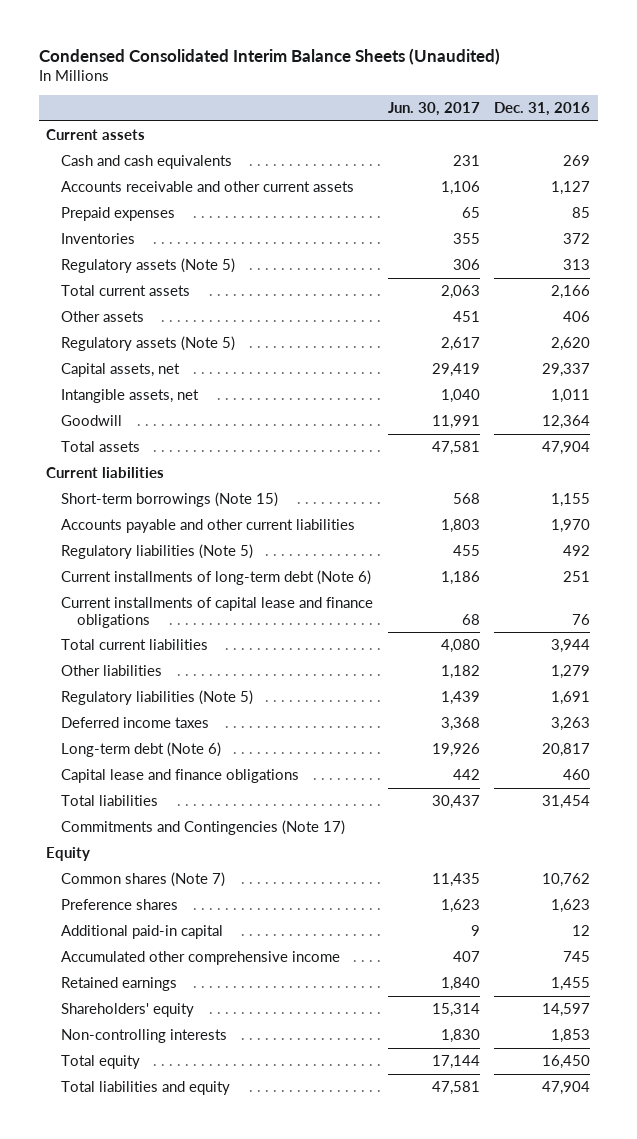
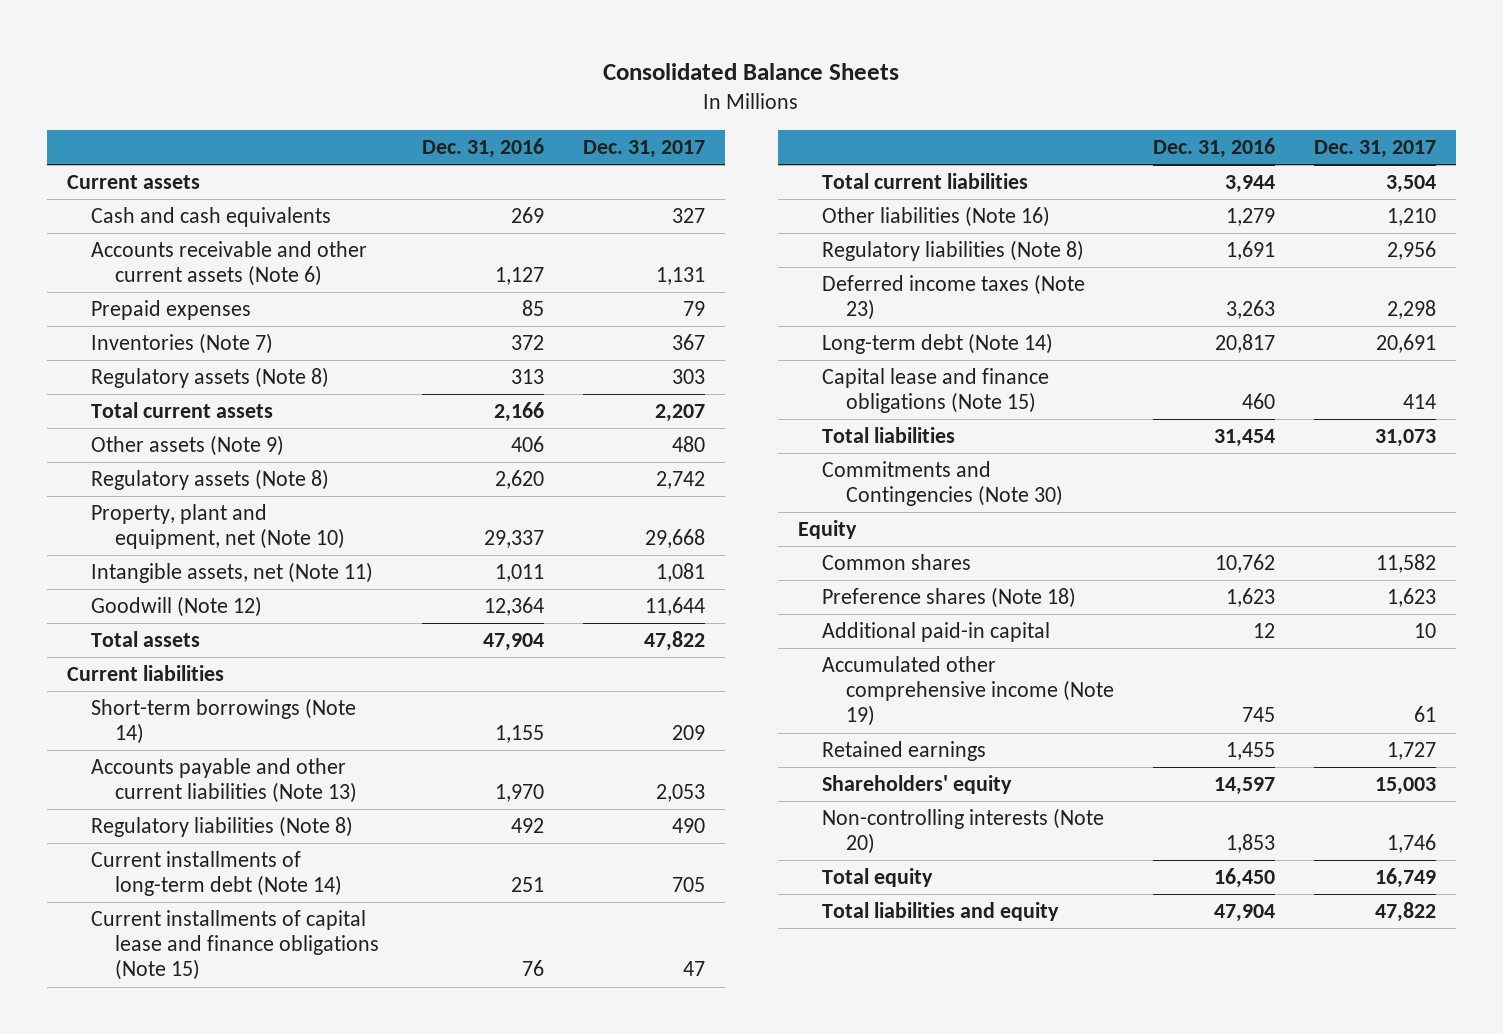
[39,47,501,65] Condensed Consolidated Interim Balance Sheets (Unaudited) -> [603,63,900,81] Consolidated Balance Sheets
[387,102,480,117] Jun. 30, 2017 -> none
none -> [583,140,706,159] Dec. 31, 2017
[61,181,355,193] Accounts receivable and other current assets -> [90,241,367,287] Accounts receivable and other current assets (Note 6)
[61,233,136,245] Inventories -> [90,333,273,355] Inventories (Note 7)
[61,258,236,274] Regulatory assets (Note 5) -> [90,367,329,389] Regulatory assets (Note 8)
[61,311,145,323] Other assets -> [90,435,284,457] Other assets (Note 9)
[61,336,236,352] Regulatory assets (Note 5) -> [90,469,329,491] Regulatory assets (Note 8)
[61,363,181,378] Capital assets, net -> [90,504,346,550] Property, plant and equipment, net (Note 10)
[61,389,200,404] Intangible assets, net -> [90,562,373,584] Intangible assets, net (Note 11)
[61,415,123,427] Goodwill -> [90,596,262,618] Goodwill (Note 12)
[61,492,279,508] Short-term borrowings (Note 15) -> [90,698,356,745] Short-term borrowings (Note 14)
[61,519,356,534] Accounts payable and other current liabilities -> [90,758,358,804] Accounts payable and other current liabilities (Note 13)
[61,544,254,560] Regulatory liabilities (Note 5) -> [90,816,353,838] Regulatory liabilities (Note 8)
[61,570,372,586] Current installments of long-term debt (Note 6) -> [90,851,343,897] Current installments of long-term debt (Note 14)
[61,597,374,628] Current installments of capital lease and finance obligations -> [90,910,380,981] Current installments of capital lease and finance obligations (Note 15)
[61,665,163,677] Other liabilities -> [821,206,1050,228] Other liabilities (Note 16)
[61,690,254,706] Regulatory liabilities (Note 5) -> [821,240,1084,262] Regulatory liabilities (Note 8)
[61,717,210,729] Deferred income taxes -> [821,274,1085,321] Deferred income taxes (Note 23)
[61,742,222,758] Long-term debt (Note 6) -> [821,333,1053,355] Long-term debt (Note 14)
[61,769,300,784] Capital lease and finance obligations -> [821,368,1049,414] Capital lease and finance obligations (Note 15)
[61,820,346,836] Commitments and Contingencies (Note 17) -> [821,461,1064,507] Commitments and Contingencies (Note 30)
[61,872,226,888] Common shares (Note 7) -> [821,554,971,571] Common shares
[61,899,179,911] Preference shares -> [821,587,1076,609] Preference shares (Note 18)
[61,951,341,966] Accumulated other comprehensive income -> [821,656,1115,727] Accumulated other comprehensive income (Note 19)
[61,1029,228,1044] Non-controlling interests -> [821,808,1104,855] Non-controlling interests (Note 20)

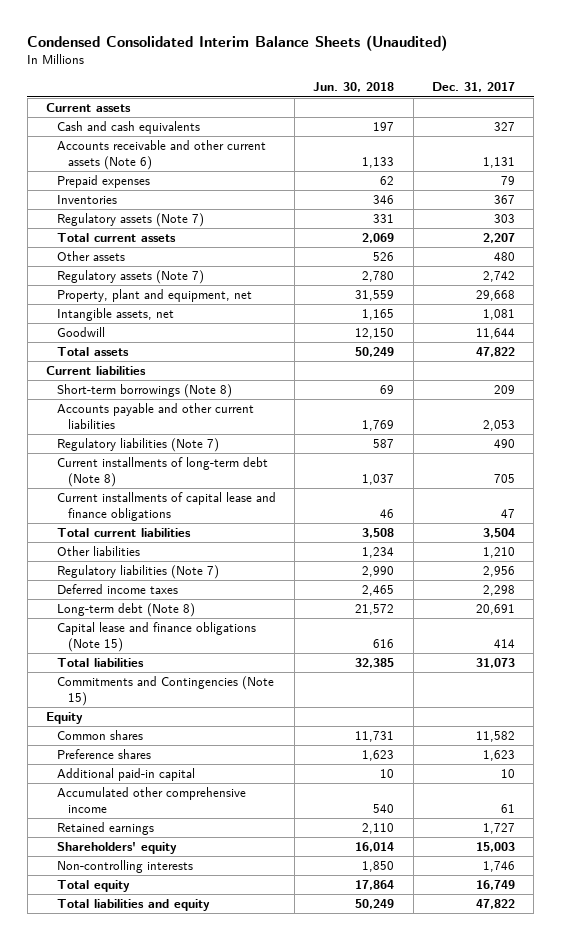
[603,63,900,81] Consolidated Balance Sheets -> [27,35,448,52] Condensed Consolidated Interim Balance Sheets (Unaudited)
[422,138,545,159] Dec. 31, 2016 -> none
none -> [313,82,395,93] Jun. 30, 2018
[90,333,273,355] Inventories (Note 7) -> [56,195,117,205] Inventories
[90,367,329,389] Regulatory assets (Note 8) -> [56,213,204,228] Regulatory assets (Note 7)
[90,435,284,457] Other assets (Note 9) -> [56,251,125,262] Other assets
[90,469,329,491] Regulatory assets (Note 8) -> [56,270,204,285] Regulatory assets (Note 7)
[90,504,346,550] Property, plant and equipment, net (Note 10) -> [56,289,252,303] Property, plant and equipment, net
[90,562,373,584] Intangible assets, net (Note 11) -> [56,308,174,322] Intangible assets, net
[90,596,262,618] Goodwill (Note 12) -> [56,327,105,338] Goodwill
[90,698,356,745] Short-term borrowings (Note 14) -> [56,384,232,399] Short-term borrowings (Note 8)
[90,758,358,804] Accounts payable and other current liabilities (Note 13) -> [56,403,254,429] Accounts payable and other current liabilities
[90,816,353,838] Regulatory liabilities (Note 8) -> [56,438,219,453] Regulatory liabilities (Note 7)
[90,851,343,897] Current installments of long-term debt (Note 14) -> [56,457,268,487] Current installments of long-term debt (Note 8)
[90,910,380,981] Current installments of capital lease and finance obligations (Note 15) -> [56,492,276,521] Current installments of capital lease and finance obligations
[821,206,1050,228] Other liabilities (Note 16) -> [56,546,140,557] Other liabilities
[821,240,1084,262] Regulatory liabilities (Note 8) -> [56,565,219,580] Regulatory liabilities (Note 7)
[821,274,1085,321] Deferred income taxes (Note 23) -> [56,584,178,595] Deferred income taxes
[821,333,1053,355] Long-term debt (Note 14) -> [56,603,195,618] Long-term debt (Note 8)
[821,461,1064,507] Commitments and Contingencies (Note 30) -> [56,676,274,706] Commitments and Contingencies (Note 15)
[821,587,1076,609] Preference shares (Note 18) -> [56,749,151,760] Preference shares
[821,656,1115,727] Accumulated other comprehensive income (Note 19) -> [56,787,246,813] Accumulated other comprehensive income
[821,808,1104,855] Non-controlling interests (Note 20) -> [56,860,193,874] Non-controlling interests

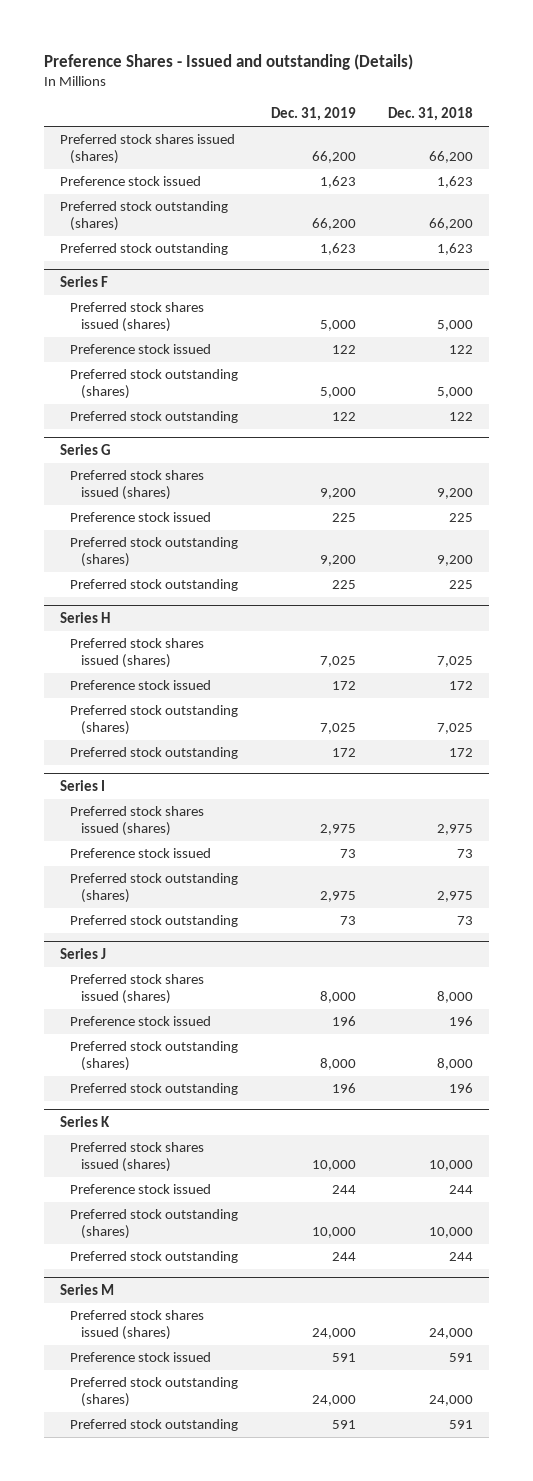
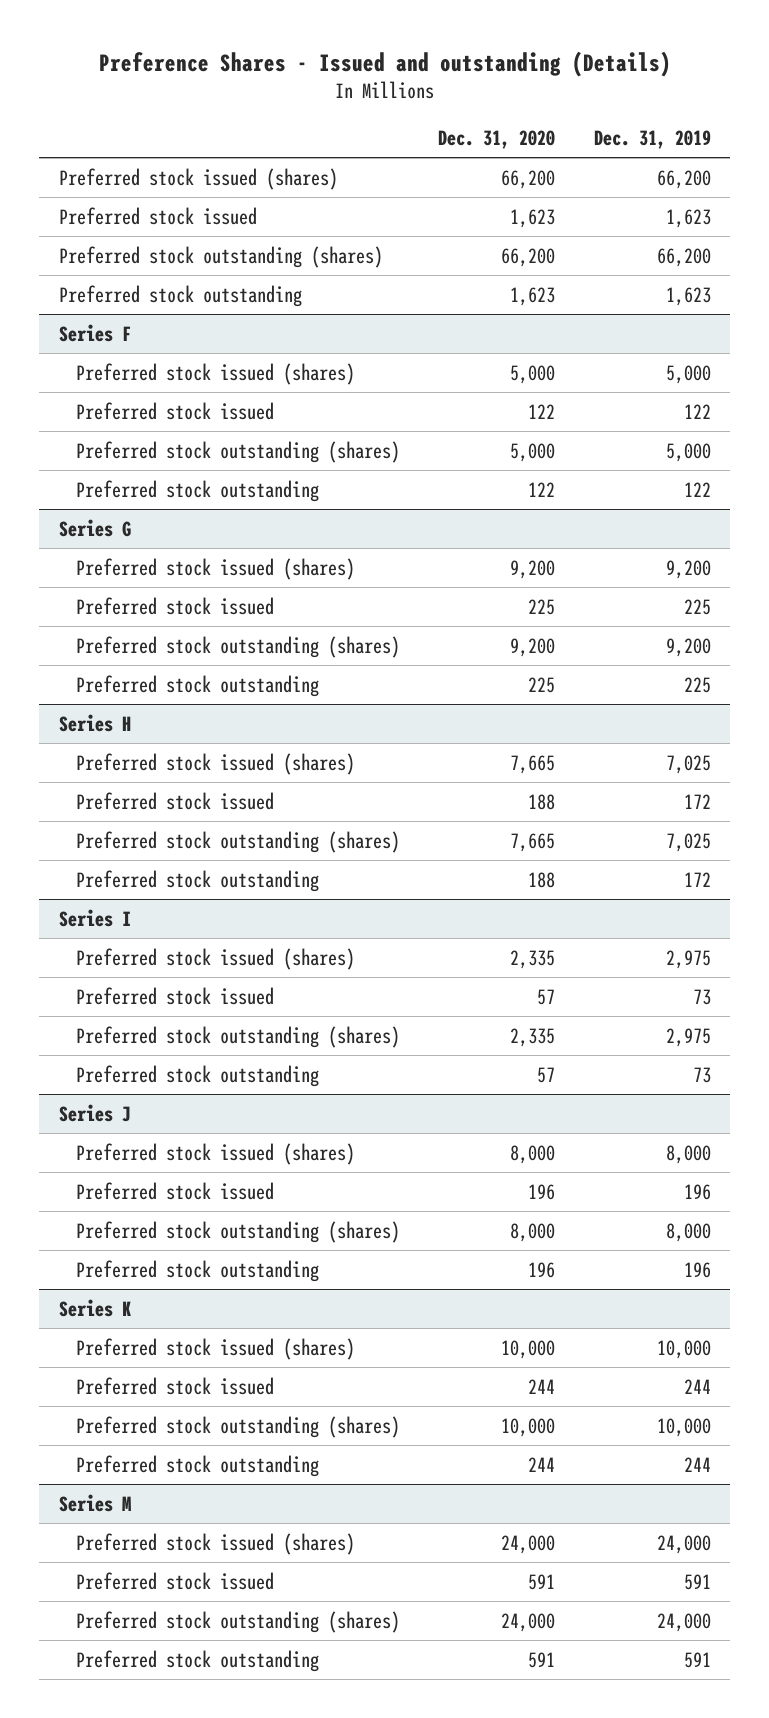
[387,107,473,122] Dec. 31, 2018 -> none
none -> [438,130,556,150] Dec. 31, 2020
[60,134,236,165] Preferred stock shares issued (shares) -> [58,167,338,190] Preferred stock issued (shares)
[60,176,202,187] Preference stock issued -> [58,206,257,225] Preferred stock issued
[70,302,205,333] Preferred stock shares issued (shares) -> [76,362,356,385] Preferred stock issued (shares)
[70,344,212,355] Preference stock issued -> [76,401,275,420] Preferred stock issued
[70,470,205,501] Preferred stock shares issued (shares) -> [76,557,356,580] Preferred stock issued (shares)
[70,512,212,523] Preference stock issued -> [76,596,275,615] Preferred stock issued
[70,638,205,669] Preferred stock shares issued (shares) -> [76,752,356,775] Preferred stock issued (shares)
[70,680,212,691] Preference stock issued -> [76,791,275,810] Preferred stock issued
[70,806,205,837] Preferred stock shares issued (shares) -> [76,947,356,970] Preferred stock issued (shares)
[70,848,212,859] Preference stock issued -> [76,986,275,1005] Preferred stock issued
[70,974,205,1005] Preferred stock shares issued (shares) -> [76,1142,356,1165] Preferred stock issued (shares)
[70,1016,212,1027] Preference stock issued -> [76,1181,275,1200] Preferred stock issued
[70,1142,205,1173] Preferred stock shares issued (shares) -> [76,1337,356,1360] Preferred stock issued (shares)
[70,1184,212,1195] Preference stock issued -> [76,1376,275,1395] Preferred stock issued
[70,1310,205,1341] Preferred stock shares issued (shares) -> [76,1532,356,1555] Preferred stock issued (shares)
[70,1352,212,1363] Preference stock issued -> [76,1571,275,1590] Preferred stock issued

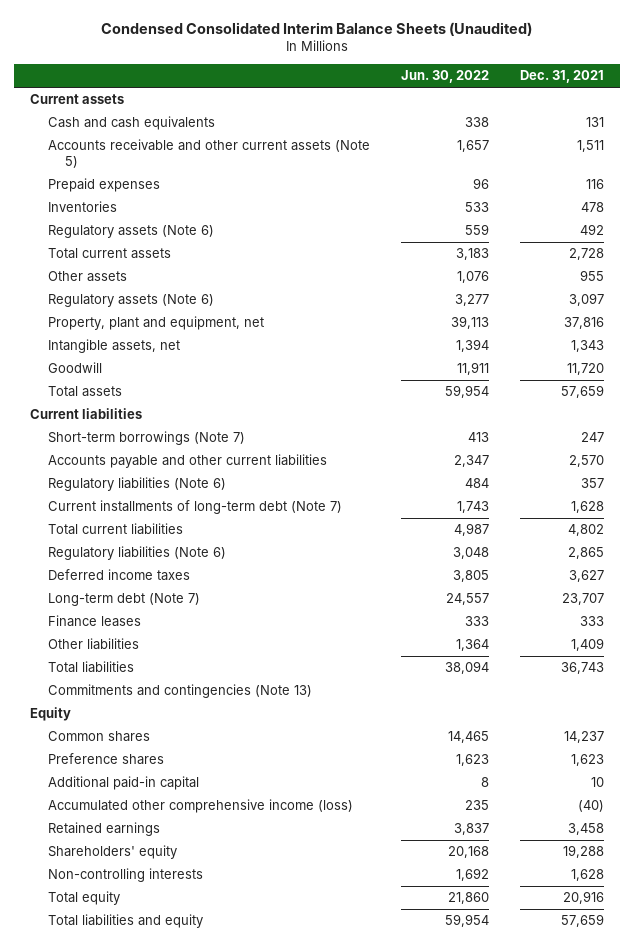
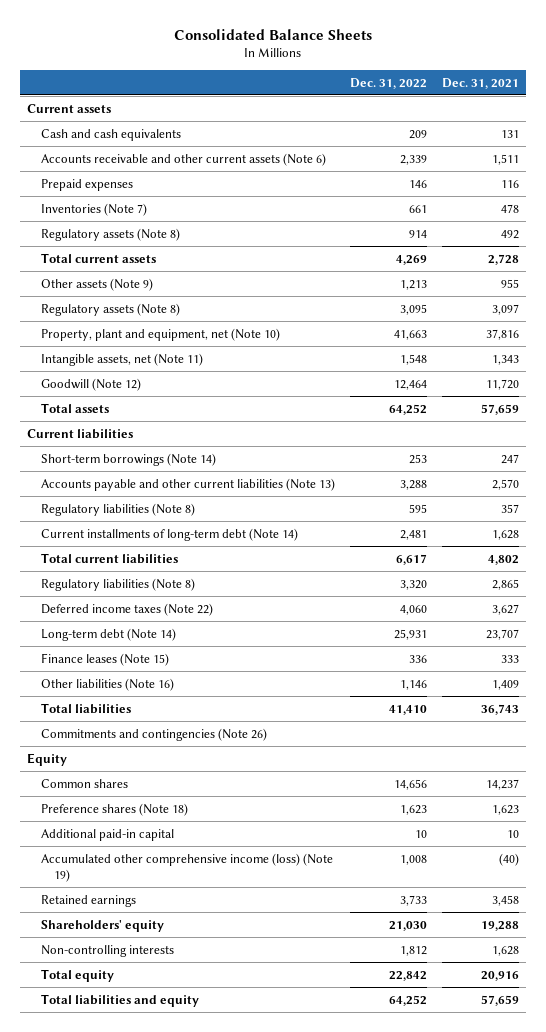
[101,22,533,37] Condensed Consolidated Interim Balance Sheets (Unaudited) -> [174,28,373,40] Consolidated Balance Sheets
[400,70,489,84] Jun. 30, 2022 -> none
none -> [349,77,427,89] Dec. 31, 2022
[47,139,370,168] Accounts receivable and other current assets (Note 5) -> [40,152,326,166] Accounts receivable and other current assets (Note 6)
[47,201,117,213] Inventories -> [40,202,147,216] Inventories (Note 7)
[47,225,214,239] Regulatory assets (Note 6) -> [40,227,180,241] Regulatory assets (Note 8)
[47,271,127,283] Other assets -> [40,277,153,291] Other assets (Note 9)
[47,294,214,308] Regulatory assets (Note 6) -> [40,302,180,316] Regulatory assets (Note 8)
[47,316,264,331] Property, plant and equipment, net -> [40,327,280,341] Property, plant and equipment, net (Note 10)
[47,339,180,354] Intangible assets, net -> [40,352,203,366] Intangible assets, net (Note 11)
[47,362,102,374] Goodwill -> [40,377,141,391] Goodwill (Note 12)
[47,431,245,446] Short-term borrowings (Note 7) -> [40,452,216,466] Short-term borrowings (Note 14)
[47,454,327,469] Accounts payable and other current liabilities -> [40,477,335,491] Accounts payable and other current liabilities (Note 13)
[47,477,226,492] Regulatory liabilities (Note 6) -> [40,502,195,516] Regulatory liabilities (Note 8)
[47,500,342,515] Current installments of long-term debt (Note 7) -> [40,527,298,541] Current installments of long-term debt (Note 14)
[47,546,226,561] Regulatory liabilities (Note 6) -> [40,577,195,591] Regulatory liabilities (Note 8)
[47,569,190,582] Deferred income taxes -> [40,602,213,616] Deferred income taxes (Note 22)
[47,593,200,607] Long-term debt (Note 7) -> [40,627,176,641] Long-term debt (Note 14)
[47,615,141,628] Finance leases -> [40,652,169,666] Finance leases (Note 15)
[47,638,139,651] Other liabilities -> [40,677,174,691] Other liabilities (Note 16)
[47,684,312,699] Commitments and contingencies (Note 13) -> [40,727,267,741] Commitments and contingencies (Note 26)
[47,753,164,766] Preference shares -> [40,802,188,816] Preference shares (Note 18)
[47,799,353,814] Accumulated other comprehensive income (loss) -> [40,852,333,882] Accumulated other comprehensive income (loss) (Note 19)

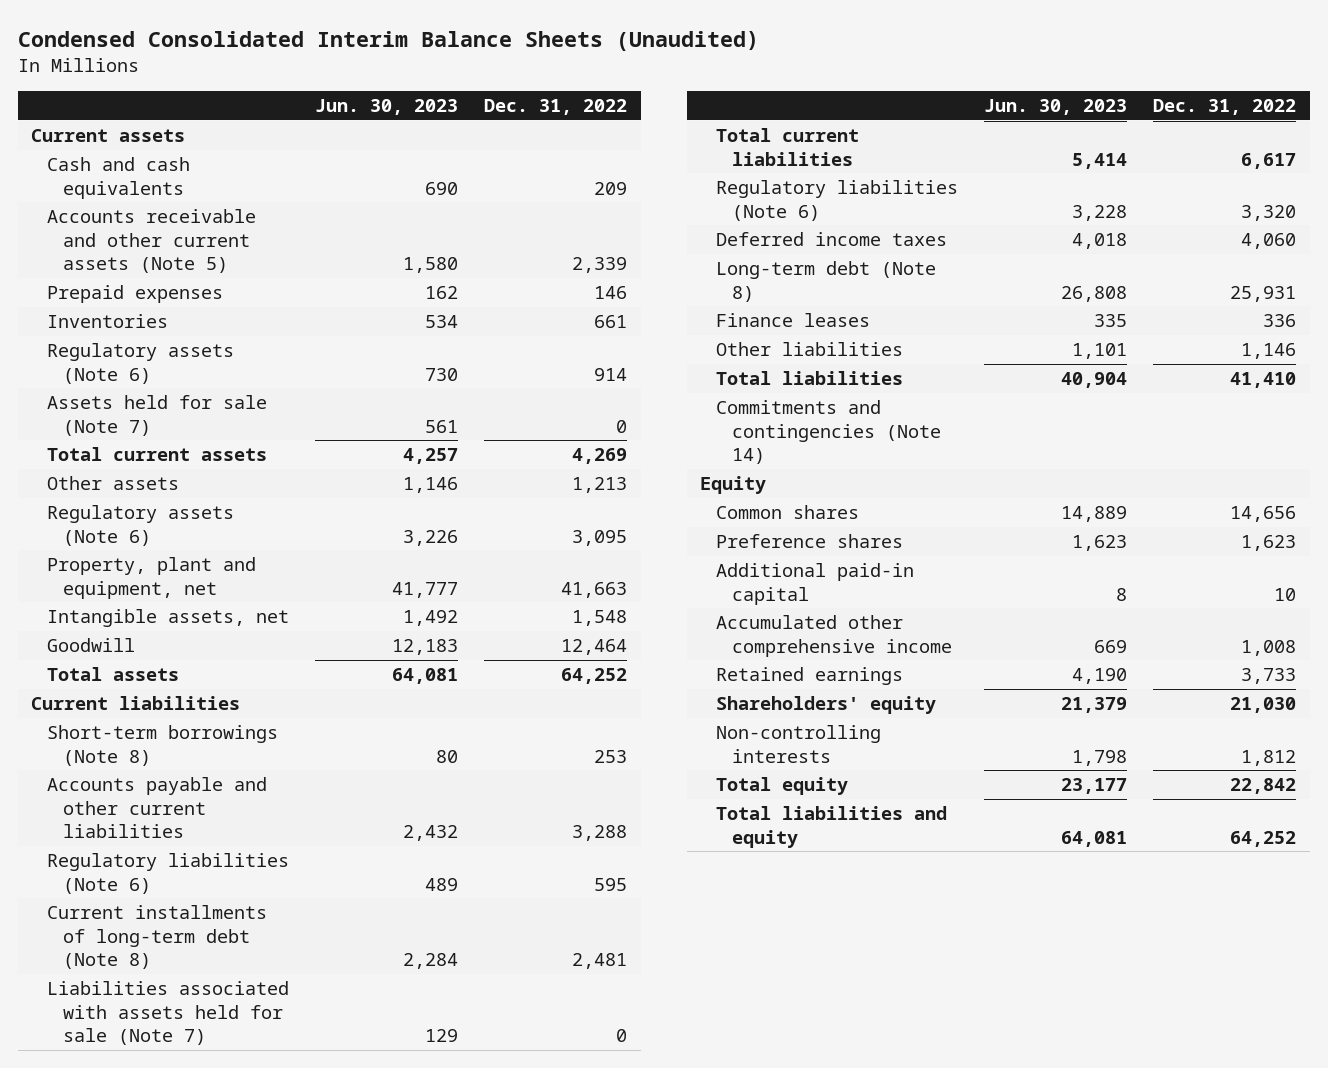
[174,28,373,40] Consolidated Balance Sheets -> [18,30,760,51] Condensed Consolidated Interim Balance Sheets (Unaudited)
[441,77,519,89] Dec. 31, 2021 -> none
none -> [315,98,459,115] Jun. 30, 2023
[40,152,326,166] Accounts receivable and other current assets (Note 6) -> [47,209,257,274] Accounts receivable and other current assets (Note 5)
[40,202,147,216] Inventories (Note 7) -> [47,314,169,329] Inventories
[40,227,180,241] Regulatory assets (Note 8) -> [47,343,235,384] Regulatory assets (Note 6)
none -> [47,395,268,436] Assets held for sale (Note 7)
[40,277,153,291] Other assets (Note 9) -> [47,476,180,491] Other assets
[40,302,180,316] Regulatory assets (Note 8) -> [47,505,235,546] Regulatory assets (Note 6)
[40,327,280,341] Property, plant and equipment, net (Note 10) -> [47,557,257,599] Property, plant and equipment, net
[40,352,203,366] Intangible assets, net (Note 11) -> [47,609,290,628] Intangible assets, net
[40,377,141,391] Goodwill (Note 12) -> [47,638,136,653] Goodwill
[40,452,216,466] Short-term borrowings (Note 14) -> [47,725,279,766] Short-term borrowings (Note 8)
[40,477,335,491] Accounts payable and other current liabilities (Note 13) -> [47,777,268,839] Accounts payable and other current liabilities
[40,502,195,516] Regulatory liabilities (Note 8) -> [47,853,290,894] Regulatory liabilities (Note 6)
[40,527,298,541] Current installments of long-term debt (Note 14) -> [47,905,268,970] Current installments of long-term debt (Note 8)
none -> [47,981,290,1046] Liabilities associated with assets held for sale (Note 7)
[40,577,195,591] Regulatory liabilities (Note 8) -> [716,180,959,221] Regulatory liabilities (Note 6)
[40,602,213,616] Deferred income taxes (Note 22) -> [716,232,948,247] Deferred income taxes
[40,627,176,641] Long-term debt (Note 14) -> [716,261,937,302] Long-term debt (Note 8)
[40,652,169,666] Finance leases (Note 15) -> [716,313,871,328] Finance leases
[40,677,174,691] Other liabilities (Note 16) -> [716,342,904,357] Other liabilities
[40,727,267,741] Commitments and contingencies (Note 26) -> [716,400,941,465] Commitments and contingencies (Note 14)
[40,802,188,816] Preference shares (Note 18) -> [716,534,904,549] Preference shares
[40,852,333,882] Accumulated other comprehensive income (loss) (Note 19) -> [716,615,952,657] Accumulated other comprehensive income

